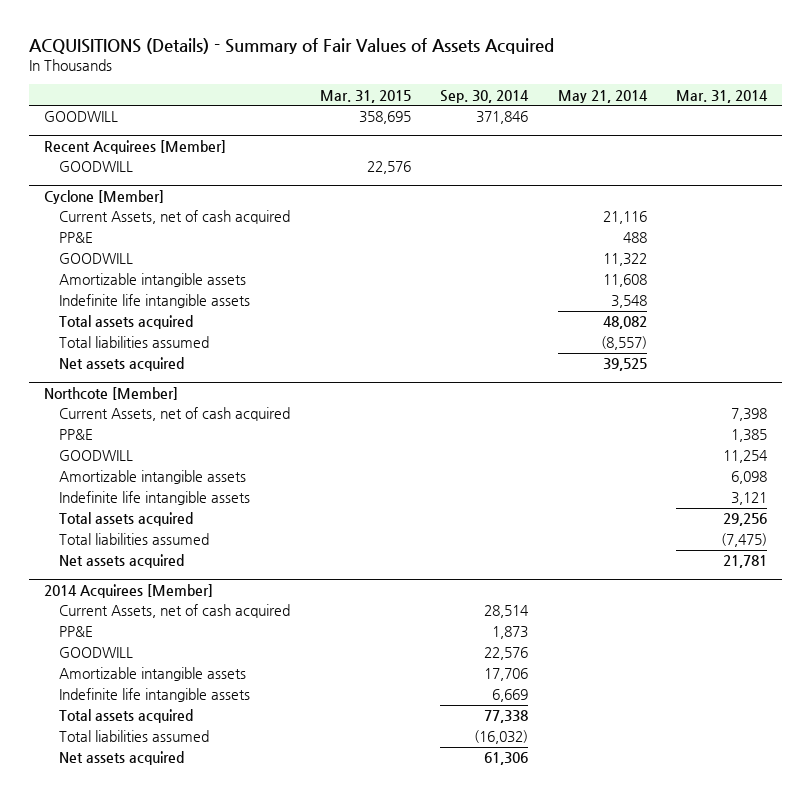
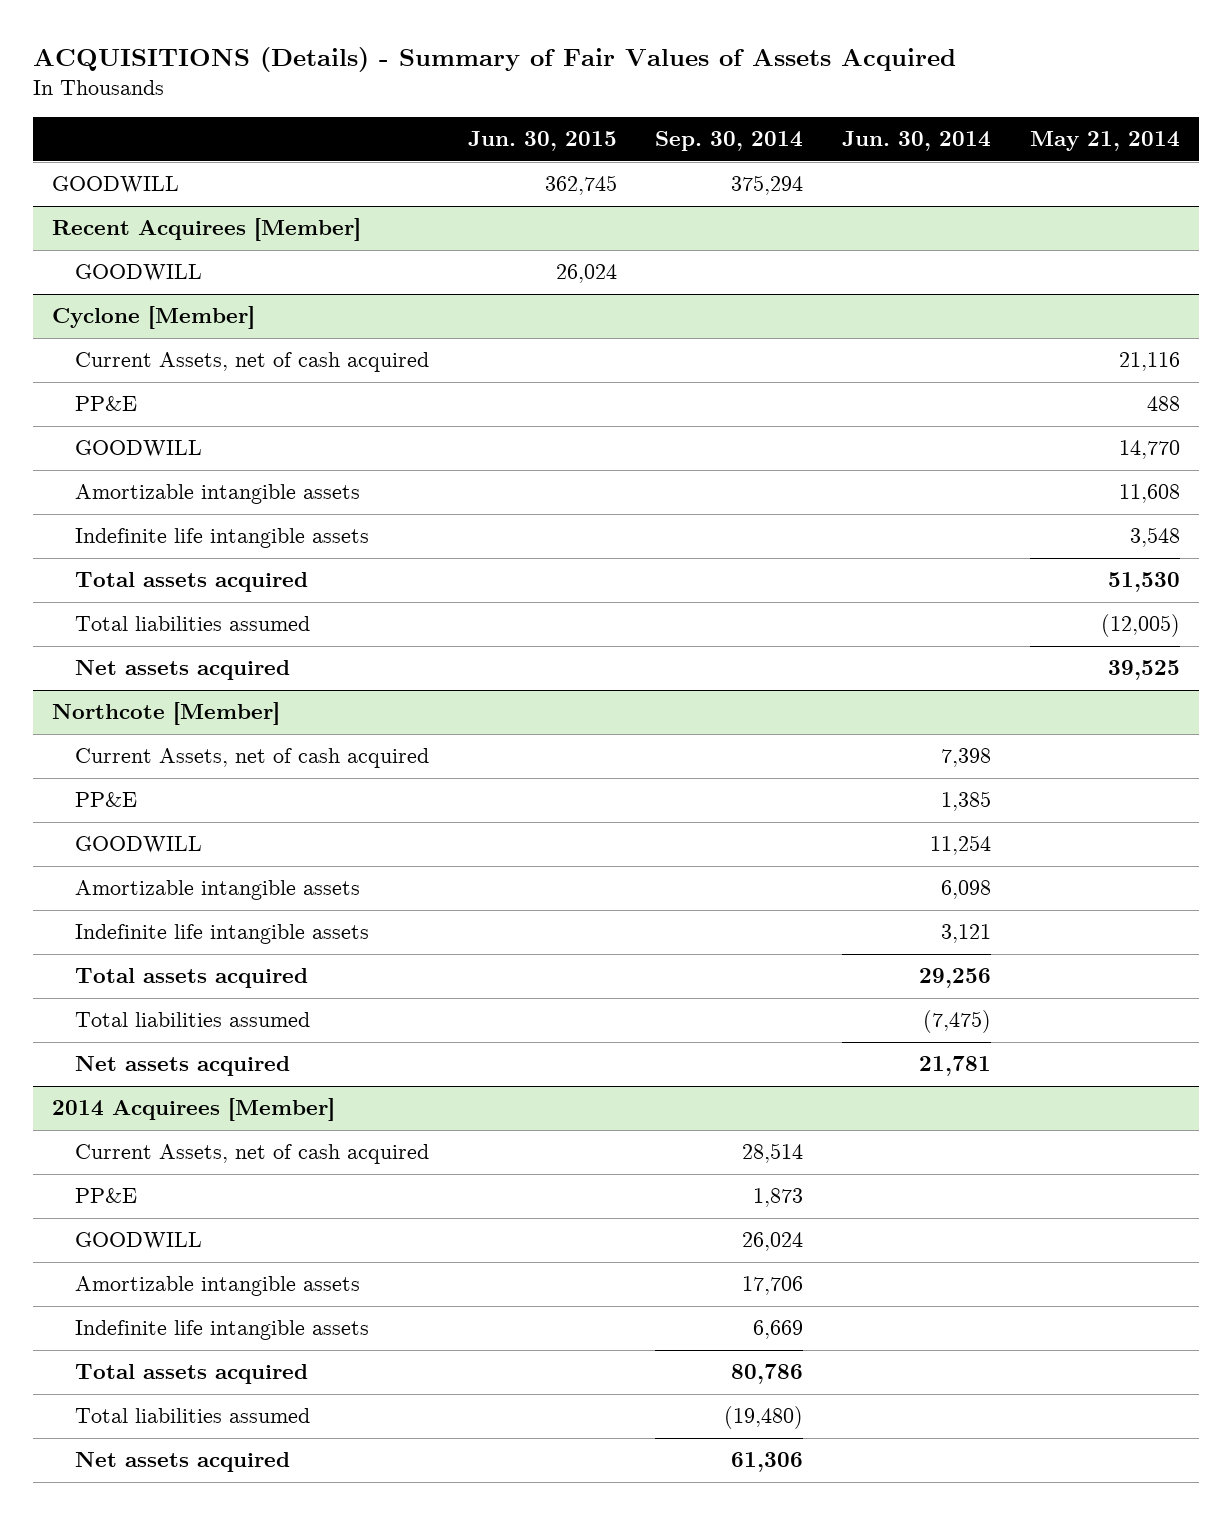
[319,89,411,103] Mar. 31, 2015 -> none
[676,89,769,103] Mar. 31, 2014 -> none
none -> [467,131,617,152] Jun. 30, 2015
none -> [842,131,992,152] Jun. 30, 2014
[476,111,529,125] 371,846 -> [731,175,804,196] 375,294
[602,253,647,267] 11,322 -> [1118,440,1180,460] 14,770
[602,316,647,330] 48,082 -> [1107,572,1180,593] 51,530
[600,336,647,351] (8,557) -> [1100,614,1180,638] (12,005)
[484,647,529,661] 22,576 -> [742,1232,804,1252] 26,024
[484,710,529,724] 77,338 -> [731,1364,804,1385] 80,786
[474,730,529,745] (16,032) -> [724,1406,804,1430] (19,480)

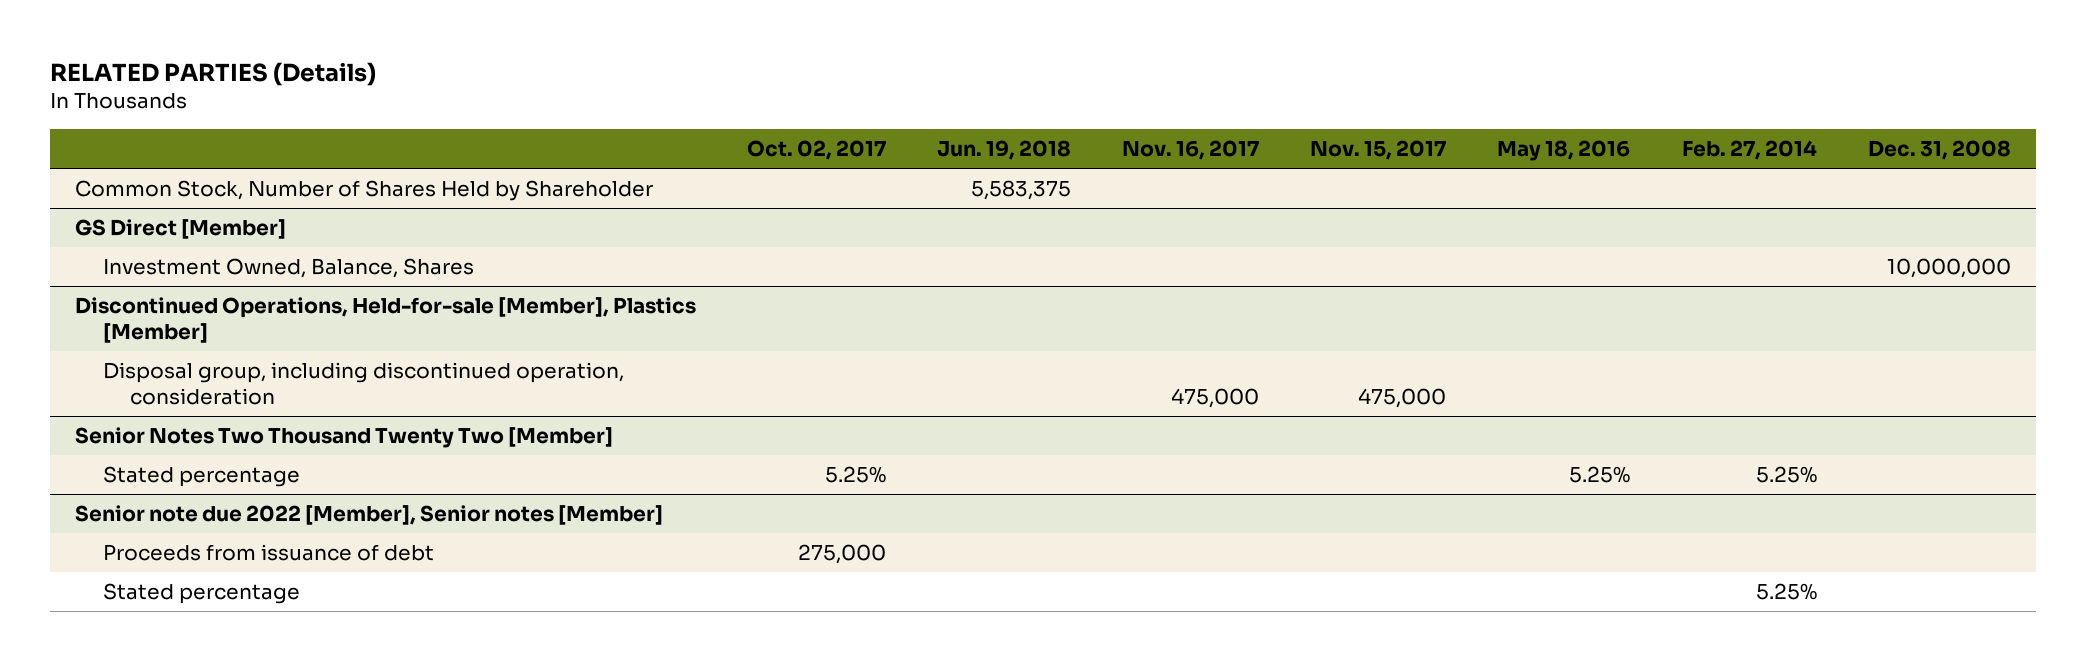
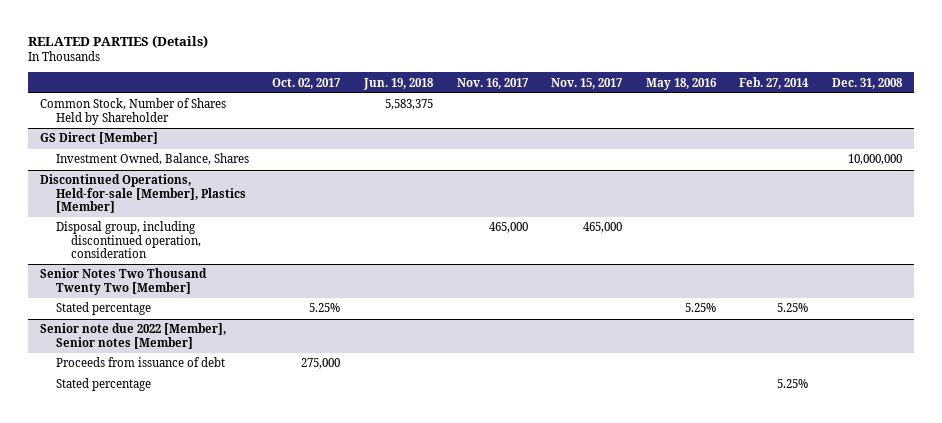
[1171,388,1260,409] 475,000 -> [488,222,528,234] 465,000
[1358,388,1447,409] 475,000 -> [583,222,623,234] 465,000

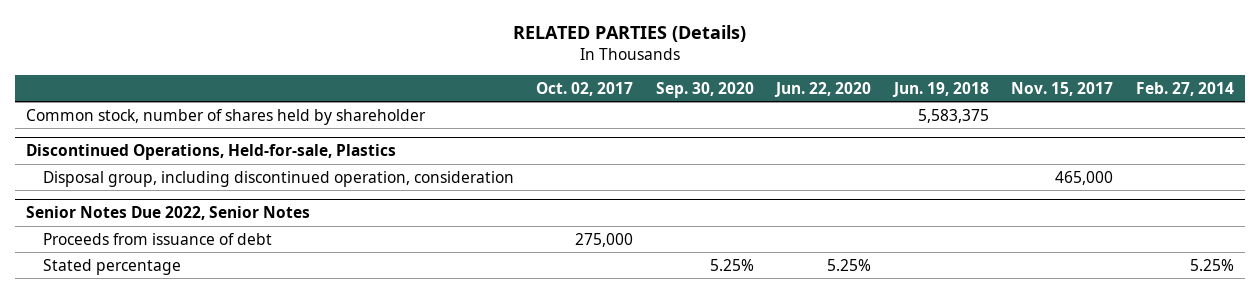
[456,77,529,89] Nov. 16, 2017 -> none
[645,77,717,90] May 18, 2016 -> none
[831,77,903,89] Dec. 31, 2008 -> none
none -> [655,81,754,98] Sep. 30, 2020
none -> [774,81,872,97] Jun. 22, 2020
[40,132,159,145] GS Direct [Member] -> none
[55,153,249,166] Investment Owned, Balance, Shares -> none
[40,98,227,125] Common Stock, Number of Shares Held by Shareholder -> [25,108,426,125] Common stock, number of shares held by shareholder
[40,174,246,214] Discontinued Operations, Held-for-sale [Member], Plastics [Member] -> [25,144,396,161] Discontinued Operations, Held-for-sale, Plastics
[40,268,208,295] Senior Notes Two Thousand Twenty Two [Member] -> none
[55,302,151,316] Stated percentage -> none
[40,323,227,349] Senior note due 2022 [Member], Senior notes [Member] -> [25,206,310,221] Senior Notes Due 2022, Senior Notes

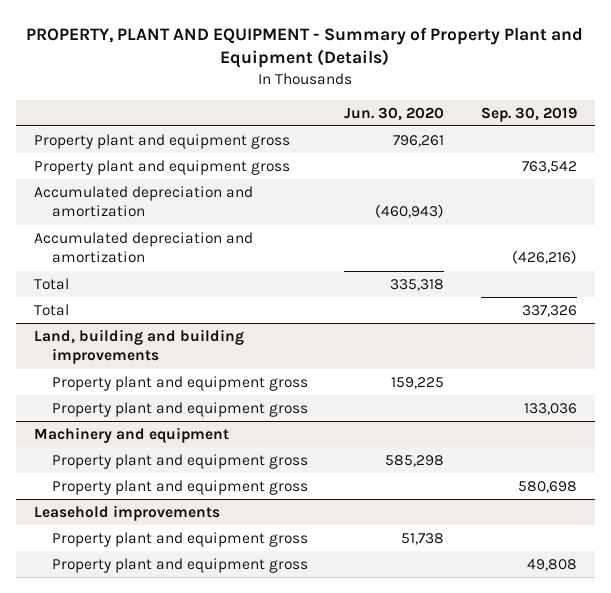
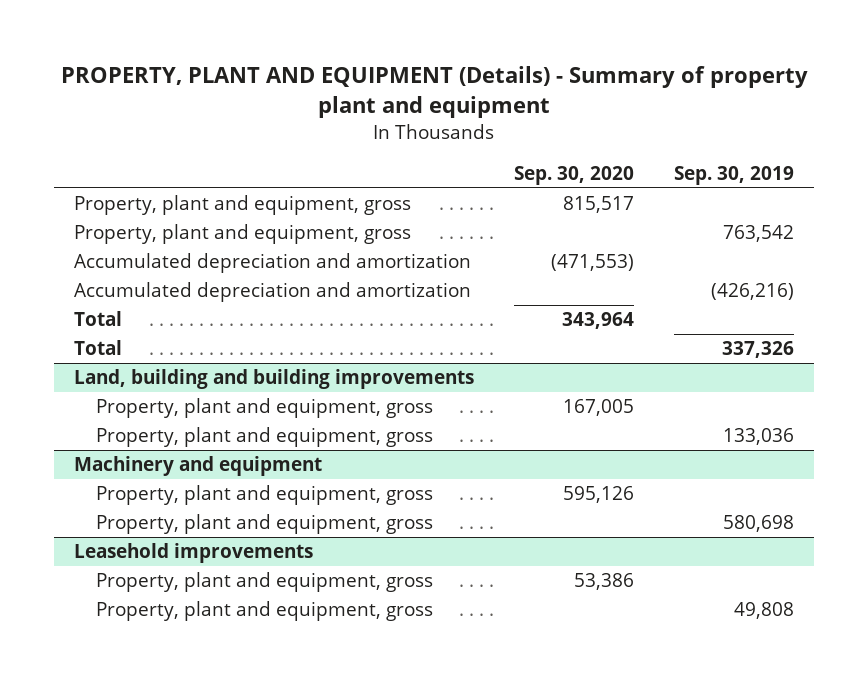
[26,26,584,69] PROPERTY, PLANT AND EQUIPMENT - Summary of Property Plant and Equipment (Details) -> [60,66,808,119] PROPERTY, PLANT AND EQUIPMENT (Details) - Summary of property plant and equipment
[344,106,445,121] Jun. 30, 2020 -> none
none -> [513,166,634,186] Sep. 30, 2020
[33,133,290,149] Property plant and equipment gross -> [73,195,411,216] Property, plant and equipment, gross
[33,159,290,175] Property plant and equipment gross -> [73,224,411,245] Property, plant and equipment, gross
[51,375,308,391] Property plant and equipment gross -> [95,398,433,419] Property, plant and equipment, gross
[51,401,308,417] Property plant and equipment gross -> [95,427,433,448] Property, plant and equipment, gross
[51,453,308,469] Property plant and equipment gross -> [95,485,433,506] Property, plant and equipment, gross
[51,479,308,495] Property plant and equipment gross -> [95,514,433,535] Property, plant and equipment, gross
[51,531,308,547] Property plant and equipment gross -> [95,572,433,593] Property, plant and equipment, gross
[51,557,308,573] Property plant and equipment gross -> [95,601,433,622] Property, plant and equipment, gross

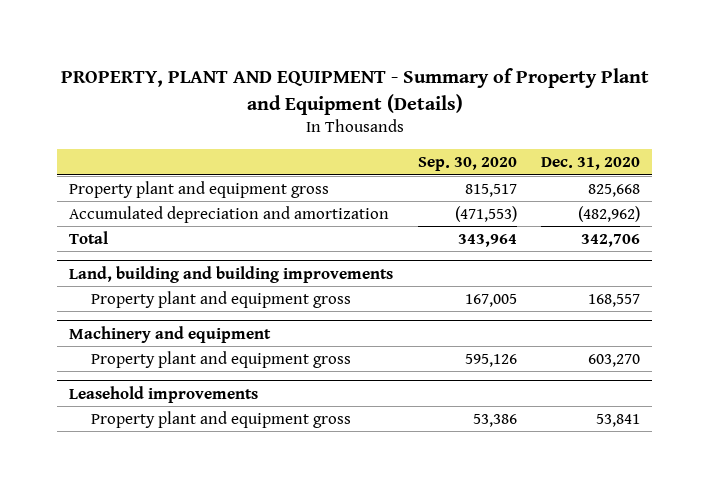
[60,66,808,119] PROPERTY, PLANT AND EQUIPMENT (Details) - Summary of property plant and equipment -> [60,68,649,115] PROPERTY, PLANT AND EQUIPMENT - Summary of Property Plant and Equipment (Details)
[673,166,794,186] Sep. 30, 2019 -> none
none -> [541,157,641,171] Dec. 31, 2020
[73,224,411,245] Property, plant and equipment, gross -> none
[73,195,411,216] Property, plant and equipment, gross -> [69,180,330,198] Property plant and equipment gross
[73,282,471,303] Accumulated depreciation and amortization -> none
[73,340,122,356] Total -> none
[95,427,433,448] Property, plant and equipment, gross -> none
[95,398,433,419] Property, plant and equipment, gross -> [90,290,351,308] Property plant and equipment gross
[95,514,433,535] Property, plant and equipment, gross -> none
[95,485,433,506] Property, plant and equipment, gross -> [90,350,351,368] Property plant and equipment gross
[95,601,433,622] Property, plant and equipment, gross -> none
[95,572,433,593] Property, plant and equipment, gross -> [90,410,351,428] Property plant and equipment gross

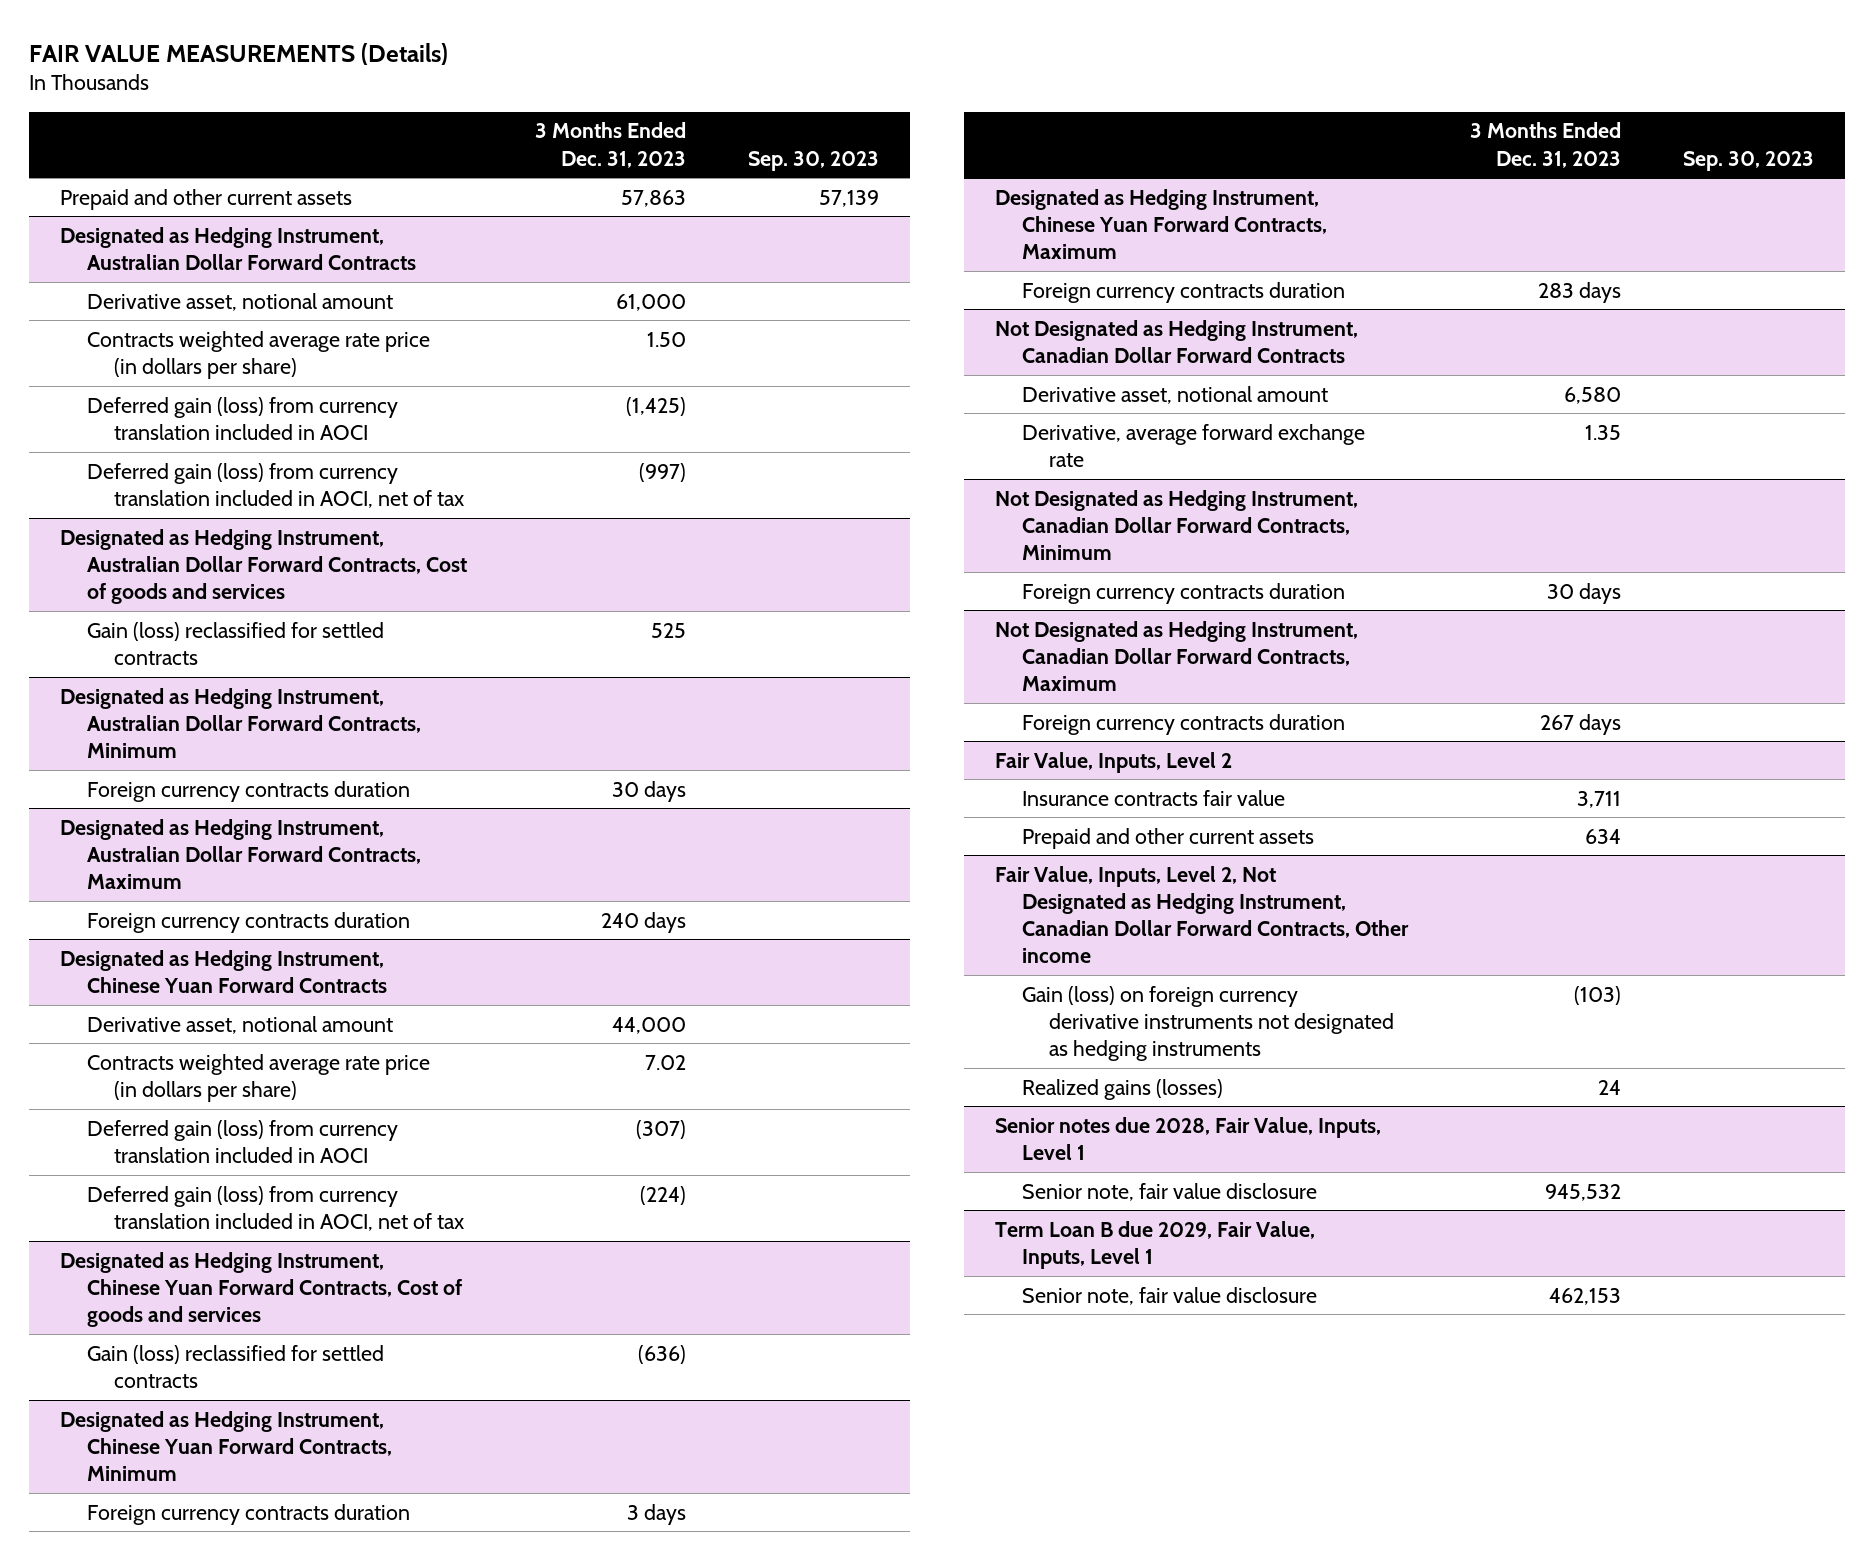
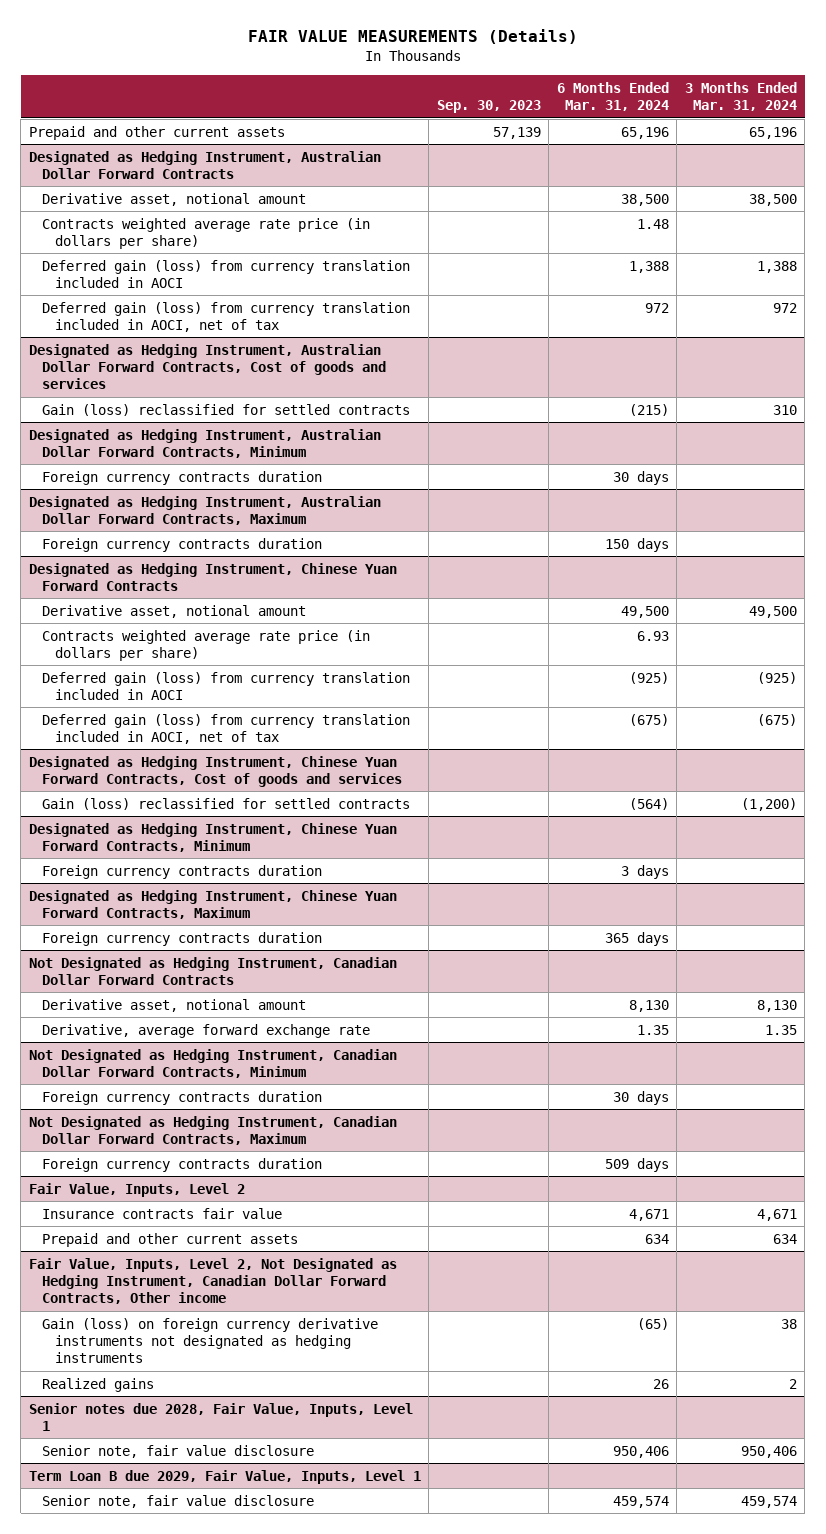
[534,122,686,168] 3 Months Ended Dec. 31, 2023 -> none
none -> [556,81,669,112] 6 Months Ended Mar. 31, 2024
none -> [684,81,797,112] 3 Months Ended Mar. 31, 2024
[1021,1078,1223,1100] Realized gains (losses) -> [42,1377,155,1392] Realized gains

